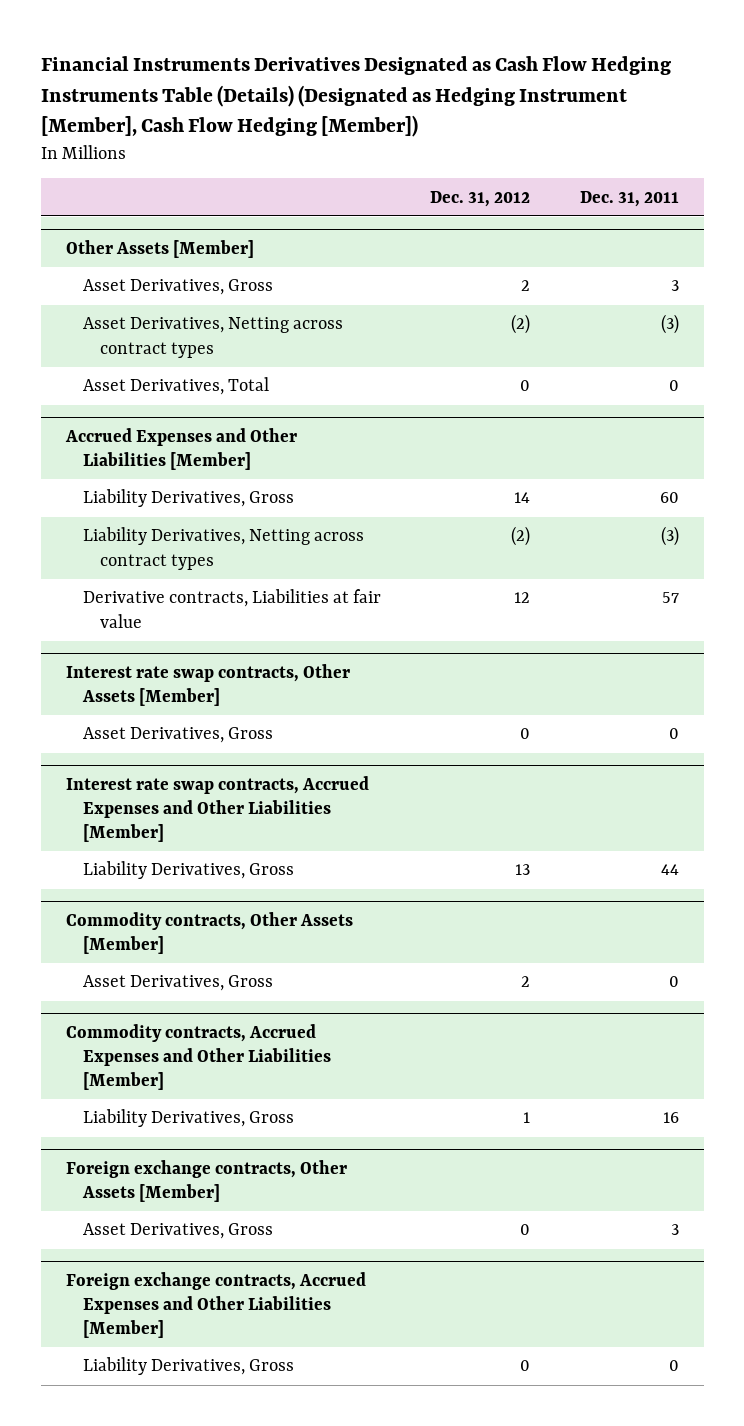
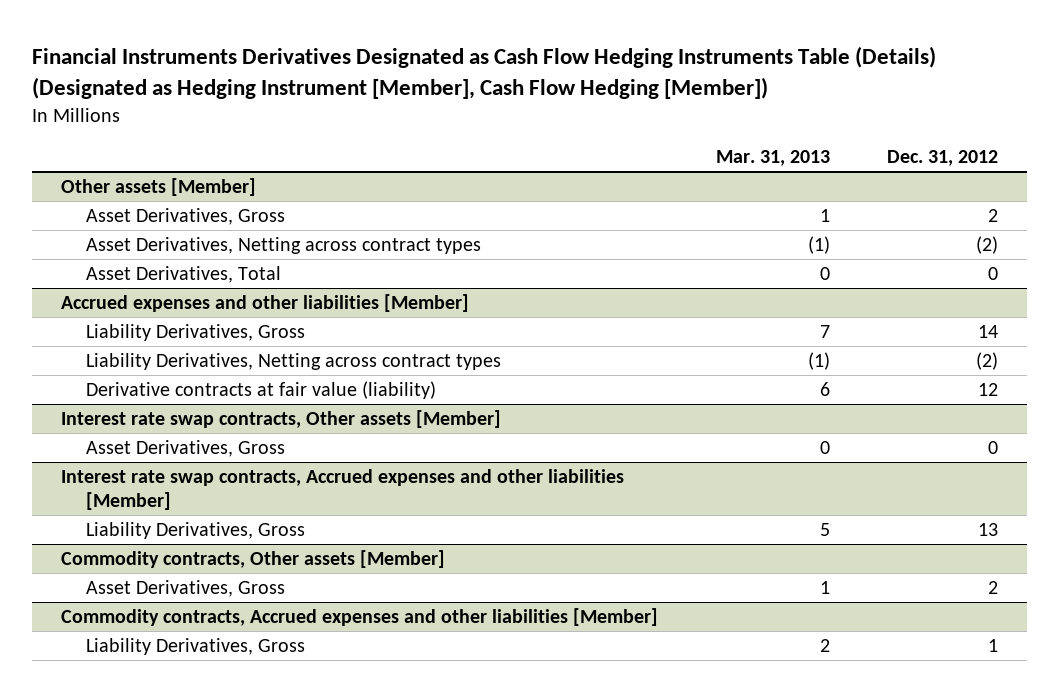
[579,190,679,207] Dec. 31, 2011 -> none
none -> [715,149,830,166] Mar. 31, 2013
[65,239,254,258] Other Assets [Member] -> [61,178,257,197] Other assets [Member]
[64,427,297,470] Accrued Expenses and Other Liabilities [Member] -> [61,294,470,313] Accrued expenses and other liabilities [Member]
[82,589,381,628] Derivative contracts, Liabilities at fair value -> [85,381,436,400] Derivative contracts at fair value (liability)
[65,663,350,706] Interest rate swap contracts, Other Assets [Member] -> [61,410,502,429] Interest rate swap contracts, Other assets [Member]
[65,775,369,842] Interest rate swap contracts, Accrued Expenses and Other Liabilities [Member] -> [61,469,625,510] Interest rate swap contracts, Accrued expenses and other liabilities [Member]
[65,911,353,954] Commodity contracts, Other Assets [Member] -> [61,550,446,569] Commodity contracts, Other assets [Member]
[65,1023,331,1090] Commodity contracts, Accrued Expenses and Other Liabilities [Member] -> [61,608,659,627] Commodity contracts, Accrued expenses and other liabilities [Member]
[65,1159,347,1202] Foreign exchange contracts, Other Assets [Member] -> none
[82,1223,273,1240] Asset Derivatives, Gross -> none
[65,1271,366,1338] Foreign exchange contracts, Accrued Expenses and Other Liabilities [Member] -> none
[82,1357,294,1376] Liability Derivatives, Gross -> none

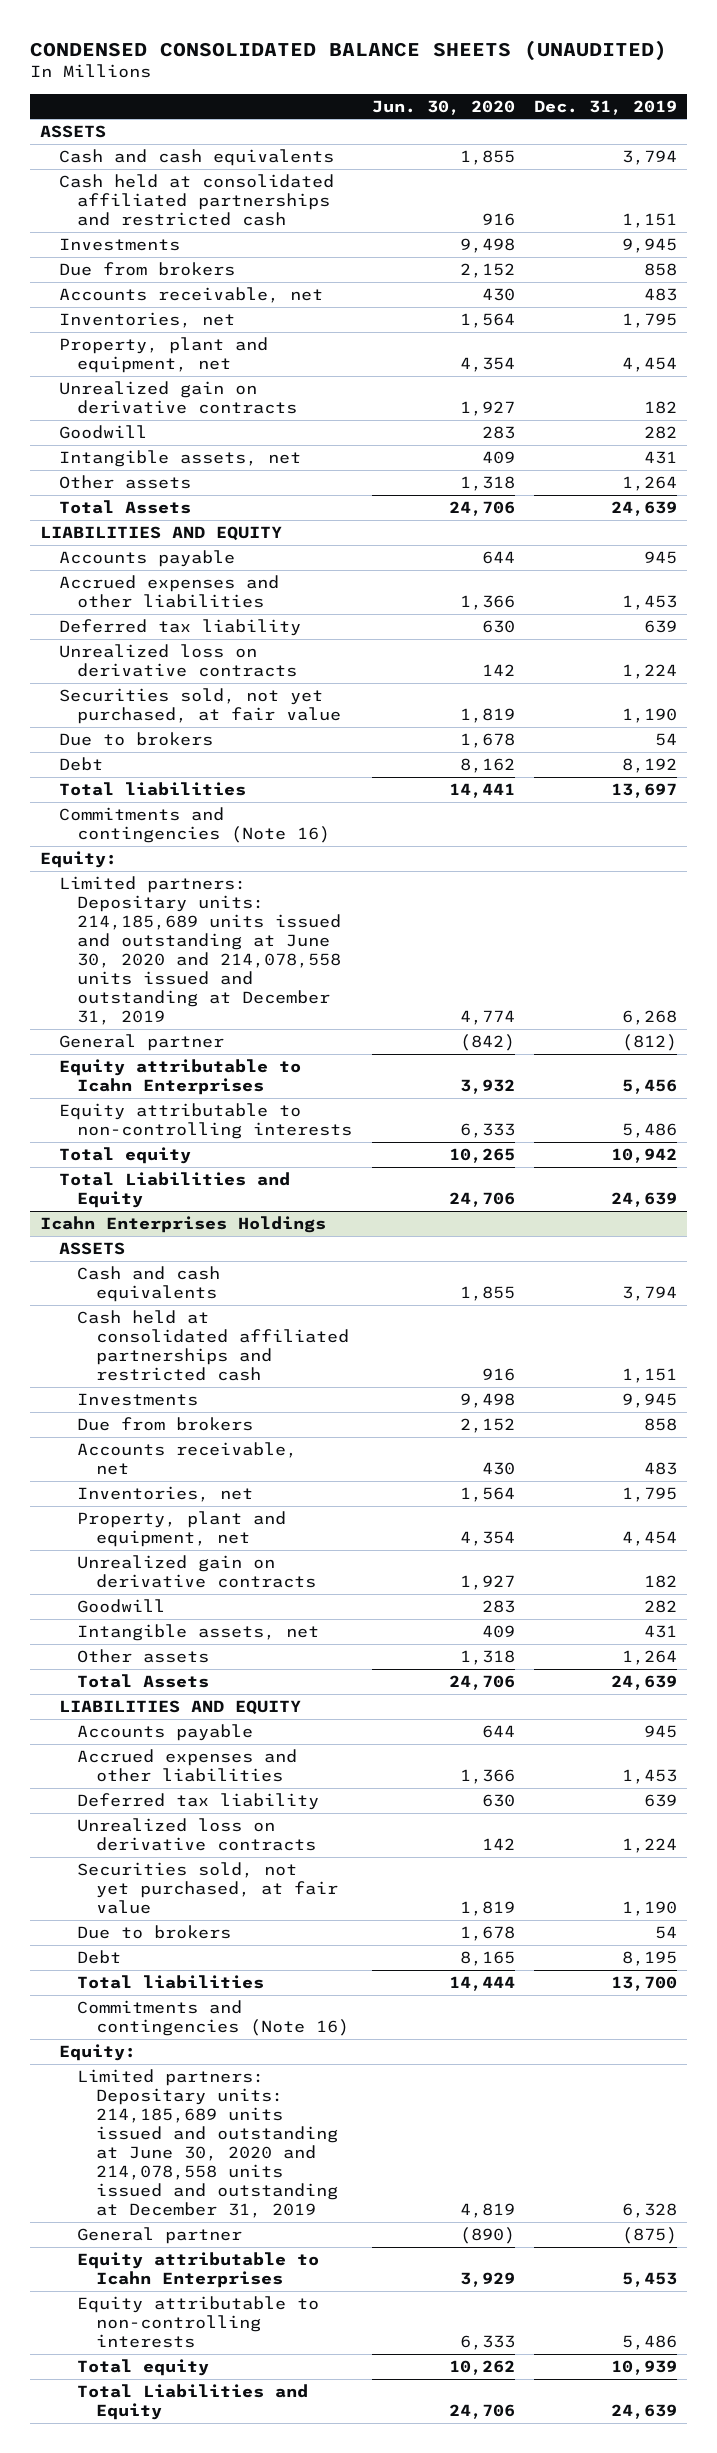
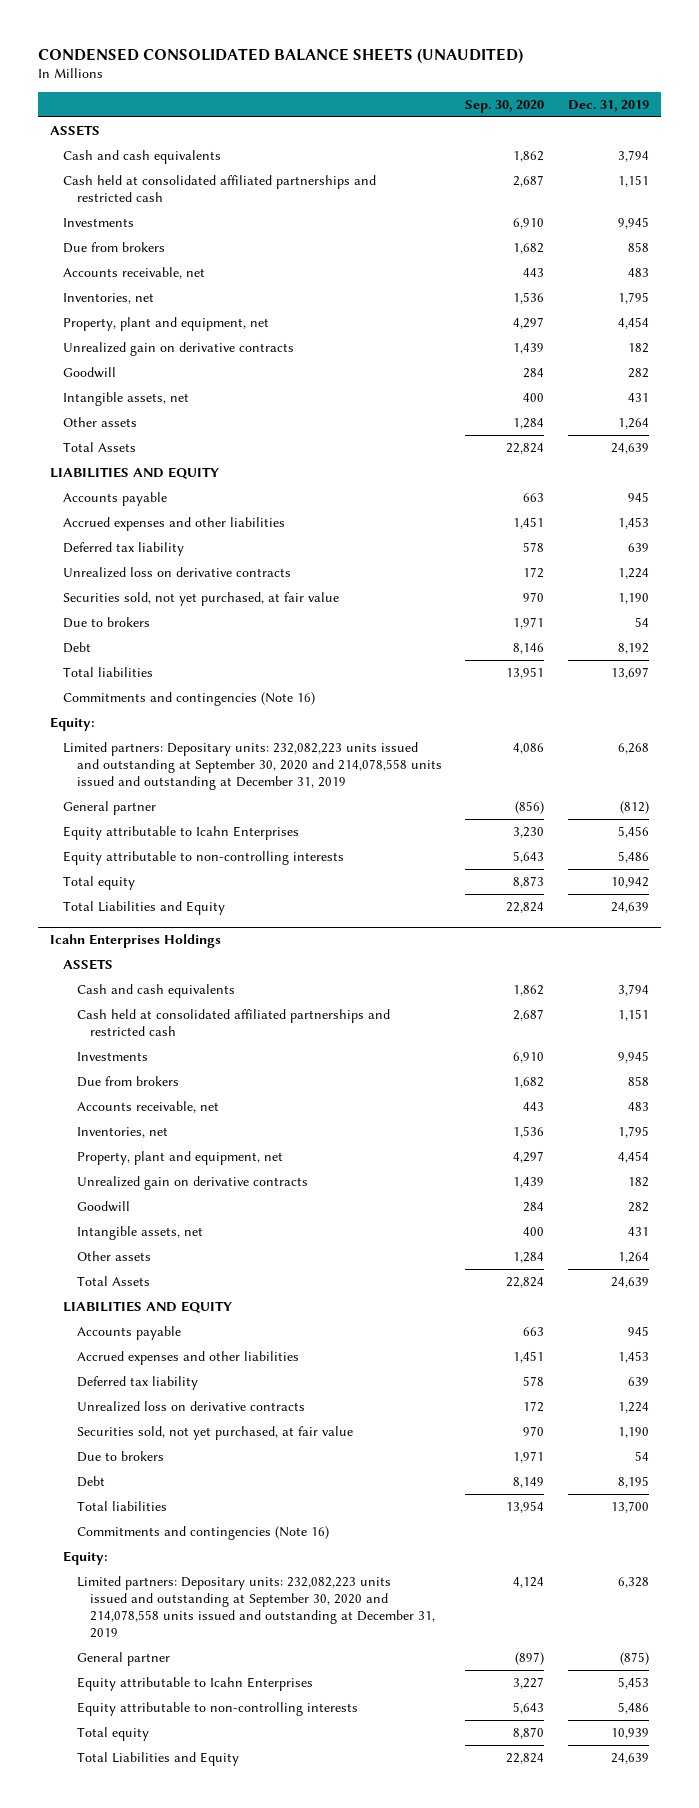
[371,99,515,115] Jun. 30, 2020 -> none
none -> [465,99,545,113] Sep. 30, 2020
[58,876,342,1026] Limited partners: Depositary units: 214,185,689 units issued and outstanding at June 30, 2020 and 214,078,558 units issued and outstanding at December 31, 2019 -> [63,741,442,790] Limited partners: Depositary units: 232,082,223 units issued and outstanding at September 30, 2020 and 214,078,558 units issued and outstanding at December 31, 2019
[77,2069,339,2219] Limited partners: Depositary units: 214,185,689 units issued and outstanding at June 30, 2020 and 214,078,558 units issued and outstanding at December 31, 2019 -> [76,1575,435,1639] Limited partners: Depositary units: 232,082,223 units issued and outstanding at September 30, 2020 and 214,078,558 units issued and outstanding at December 31, 2019

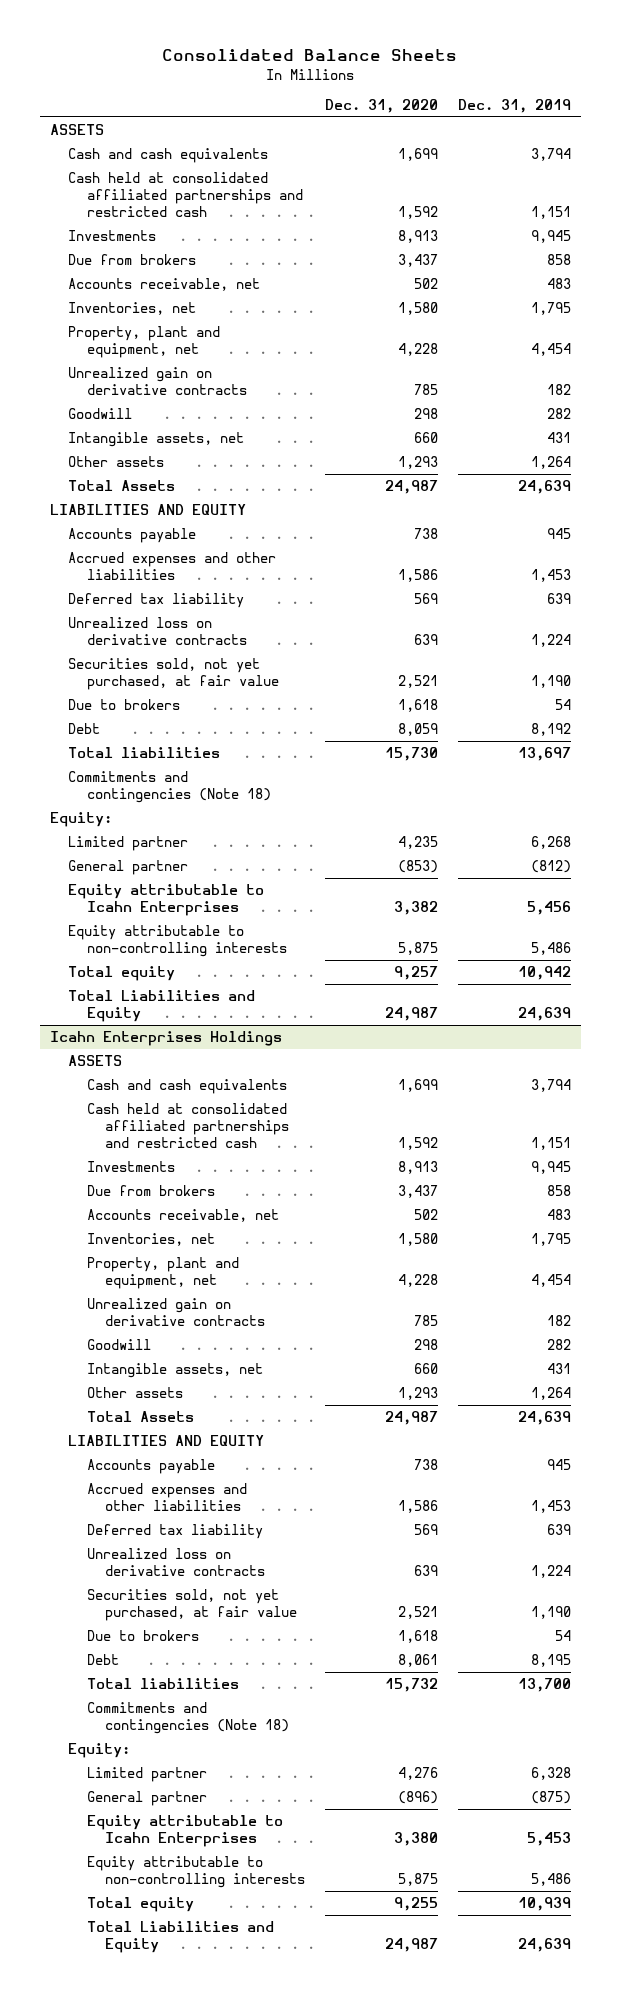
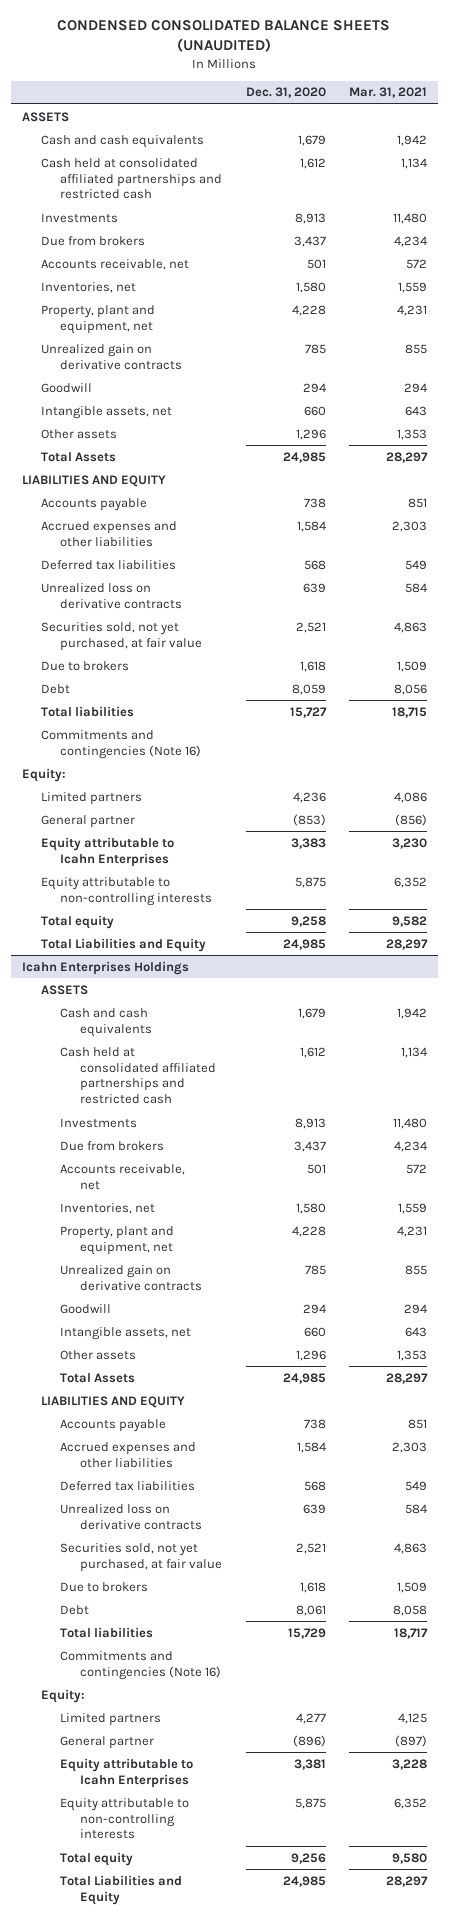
[162,49,458,62] Consolidated Balance Sheets -> [57,20,391,53] CONDENSED CONSOLIDATED BALANCE SHEETS (UNAUDITED)
[457,98,571,113] Dec. 31, 2019 -> none
none -> [348,87,427,99] Mar. 31, 2021
[397,147,438,161] 1,699 -> [297,134,326,146] 1,679
[397,205,438,219] 1,592 -> [299,157,326,169] 1,612
[413,277,438,289] 502 -> [306,258,326,269] 501
[413,407,438,419] 298 -> [302,382,326,393] 294
[397,455,438,469] 1,293 -> [295,428,326,440] 1,296
[384,479,438,494] 24,987 -> [282,451,326,463] 24,985
[397,568,438,582] 1,586 -> [296,520,326,532] 1,584
[68,592,245,608] Deferred tax liability -> [41,559,177,570] Deferred tax liabilities
[413,592,438,604] 569 -> [303,559,326,570] 568
[384,746,438,761] 15,730 -> [289,706,327,718] 15,727
[68,770,271,803] Commitments and contingencies (Note 18) -> [41,729,202,759] Commitments and contingencies (Note 16)
[68,835,189,851] Limited partner -> [41,791,143,805] Limited partners
[397,835,438,849] 4,235 -> [292,791,326,803] 4,236
[393,900,438,915] 3,382 -> [290,837,326,849] 3,383
[393,965,438,980] 9,257 -> [290,915,326,927] 9,258
[384,1006,438,1021] 24,987 -> [282,938,326,950] 24,985
[397,1078,438,1092] 1,699 -> [297,1007,326,1019] 1,679
[397,1136,438,1150] 1,592 -> [299,1046,326,1058] 1,612
[413,1208,438,1220] 502 -> [306,1163,326,1174] 501
[413,1338,438,1350] 298 -> [302,1303,326,1314] 294
[397,1386,438,1400] 1,293 -> [295,1349,326,1361] 1,296
[384,1410,438,1425] 24,987 -> [282,1372,326,1384] 24,985
[397,1499,438,1513] 1,586 -> [296,1441,326,1453] 1,584
[86,1523,263,1539] Deferred tax liability -> [60,1480,196,1491] Deferred tax liabilities
[413,1523,438,1535] 569 -> [303,1480,326,1491] 568
[384,1677,438,1692] 15,732 -> [287,1627,326,1639] 15,729
[86,1701,289,1734] Commitments and contingencies (Note 18) -> [60,1650,221,1680] Commitments and contingencies (Note 16)
[86,1766,207,1782] Limited partner -> [60,1712,162,1726] Limited partners
[397,1766,438,1780] 4,276 -> [295,1712,326,1724] 4,277
[393,1831,438,1846] 3,380 -> [293,1758,326,1770] 3,381
[393,1896,438,1911] 9,255 -> [290,1852,326,1864] 9,256
[384,1937,438,1952] 24,987 -> [282,1875,326,1887] 24,985

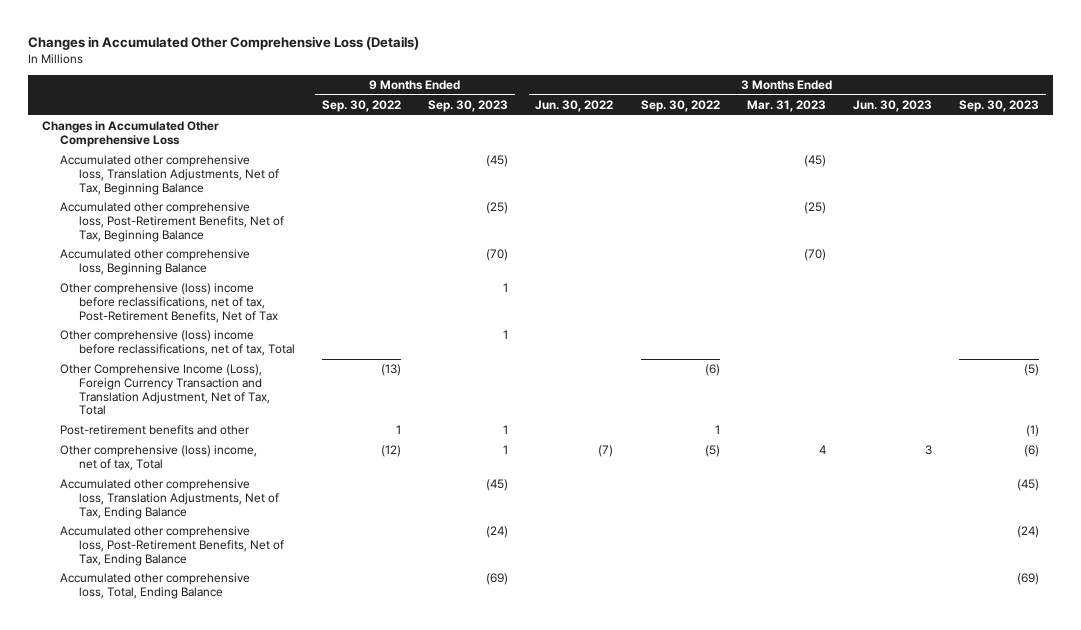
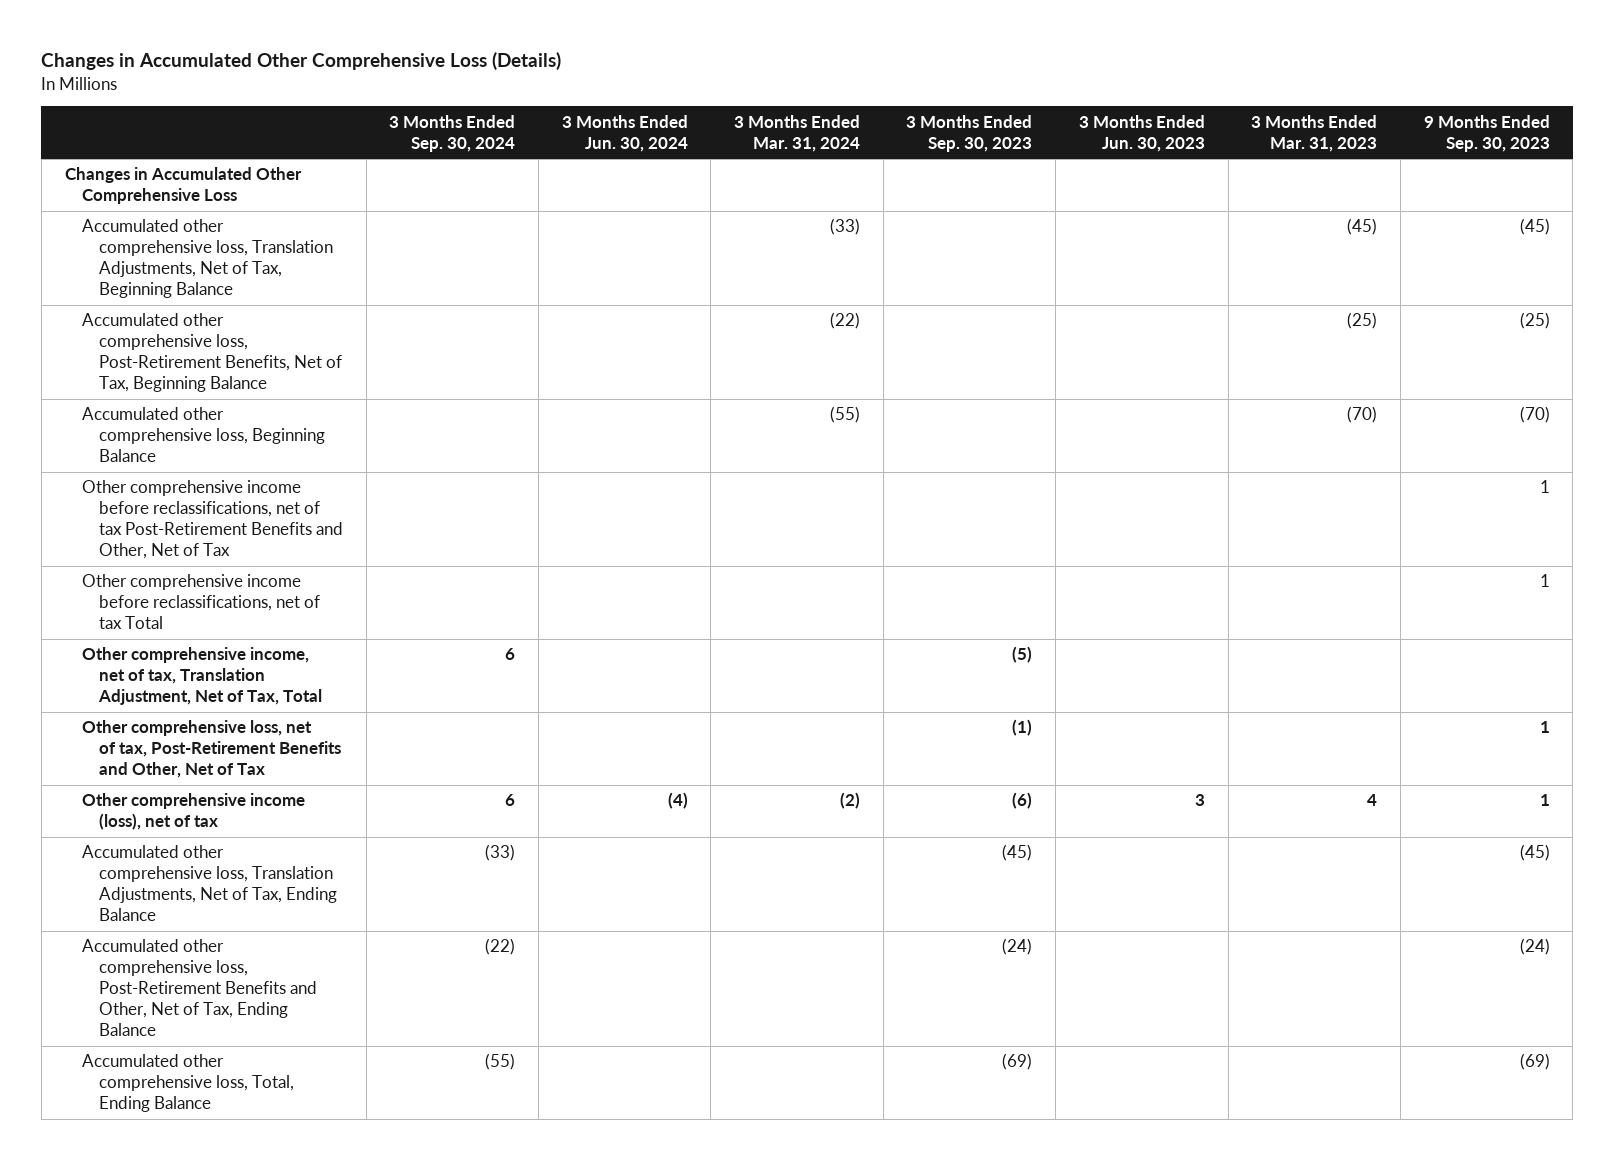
[322,99,402,112] Sep. 30, 2022 -> none
[535,99,614,112] Jun. 30, 2022 -> none
[640,99,720,112] Sep. 30, 2022 -> none
none -> [389,114,516,152] 3 Months Ended Sep. 30, 2024
none -> [561,114,688,152] 3 Months Ended Jun. 30, 2024
none -> [734,114,861,152] 3 Months Ended Mar. 31, 2024
[60,283,278,323] Other comprehensive (loss) income before reclassifications, net of tax, Post-Retirement Benefits, Net of Tax -> [81,480,344,560] Other comprehensive income before reclassifications, net of tax Post-Retirement Benefits and Other, Net of Tax
[60,330,295,356] Other comprehensive (loss) income before reclassifications, net of tax, Total -> [81,574,321,630] Other comprehensive income before reclassifications, net of tax Total
[60,364,270,416] Other Comprehensive Income (Loss), Foreign Currency Transaction and Translation Adjustment, Net of Tax, Total -> [81,647,323,706] Other comprehensive income, net of tax, Translation Adjustment, Net of Tax, Total
[60,425,251,436] Post-retirement benefits and other -> [81,720,342,779] Other comprehensive loss, net of tax, Post-Retirement Benefits and Other, Net of Tax
[60,445,258,471] Other comprehensive (loss) income, net of tax, Total -> [81,793,305,831] Other comprehensive income (loss), net of tax
[60,526,284,566] Accumulated other comprehensive loss, Post-Retirement Benefits, Net of Tax, Ending Balance -> [81,939,318,1037] Accumulated other comprehensive loss, Post-Retirement Benefits and Other, Net of Tax, Ending Balance

